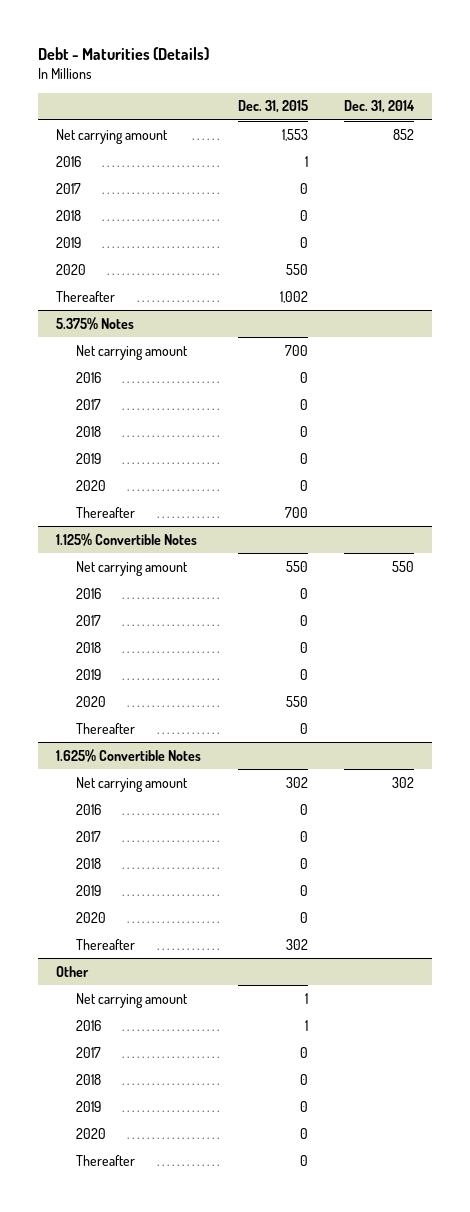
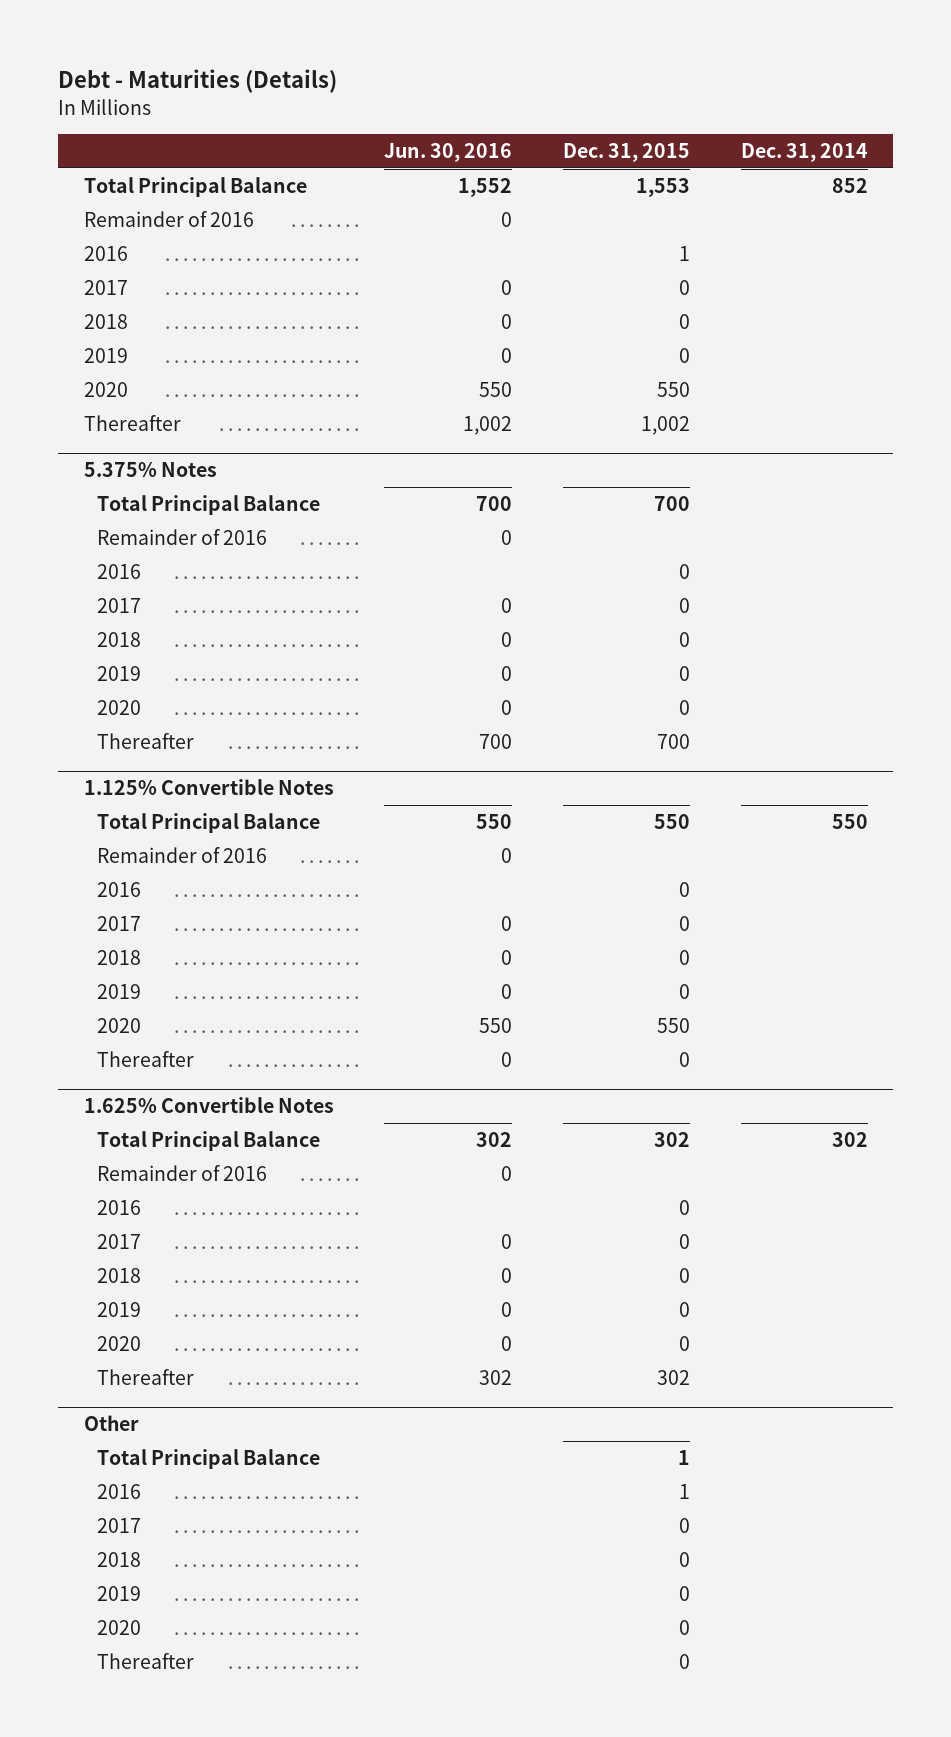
none -> [384,142,513,162] Jun. 30, 2016
[56,128,169,144] Net carrying amount -> [83,176,307,197] Total Principal Balance
none -> [83,210,254,227] Remainder of 2016
[76,344,189,360] Net carrying amount -> [97,494,321,515] Total Principal Balance
none -> [97,528,268,545] Remainder of 2016
[76,560,189,576] Net carrying amount -> [97,812,321,833] Total Principal Balance
none -> [97,846,268,863] Remainder of 2016
[76,776,189,792] Net carrying amount -> [97,1130,321,1151] Total Principal Balance
none -> [97,1164,268,1181] Remainder of 2016
[76,992,189,1008] Net carrying amount -> [97,1448,321,1469] Total Principal Balance

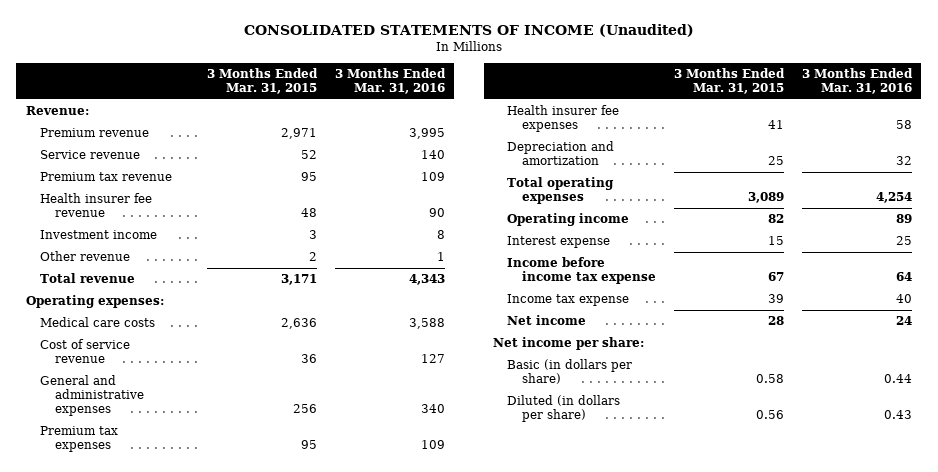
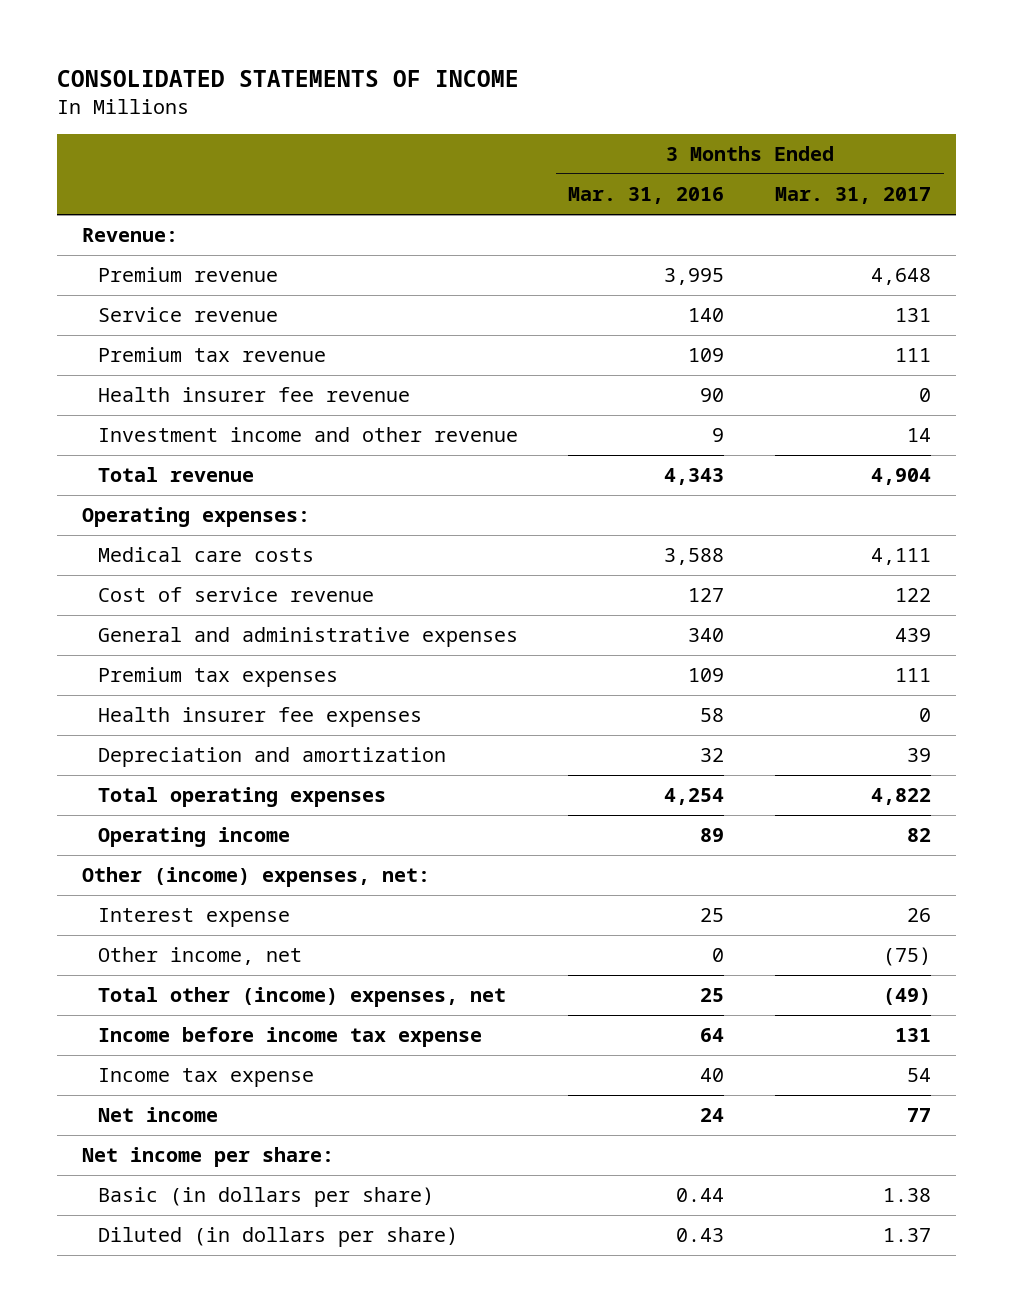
[243,23,694,37] CONSOLIDATED STATEMENTS OF INCOME (Unaudited) -> [56,70,519,88] CONSOLIDATED STATEMENTS OF INCOME
[206,68,318,94] 3 Months Ended Mar. 31, 2015 -> none
none -> [774,187,931,205] Mar. 31, 2017
[40,251,131,262] Other revenue -> none
[40,230,158,240] Investment income -> [97,427,518,443] Investment income and other revenue
[436,230,445,240] 8 -> [712,428,725,443] 9
none -> [81,867,430,888] Other (income) expenses, net:
none -> [97,947,302,966] Other income, net
none -> [97,987,506,1008] Total other (income) expenses, net

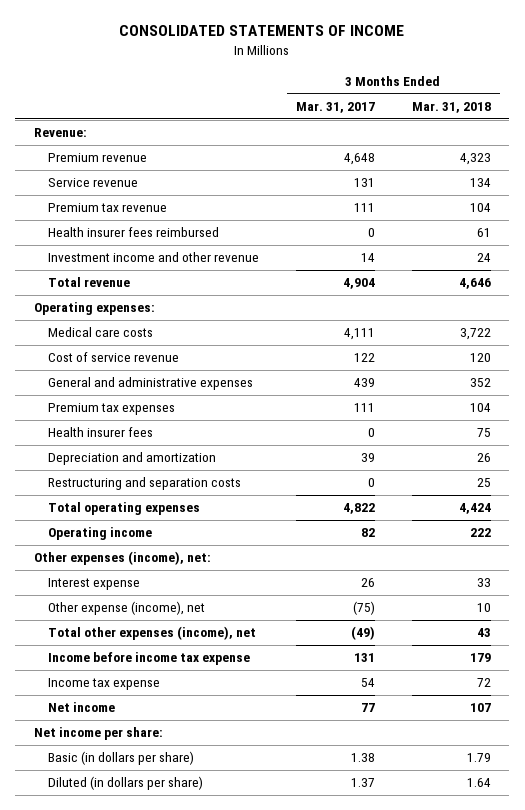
[568,187,725,205] Mar. 31, 2016 -> none
none -> [411,102,491,114] Mar. 31, 2018
[97,387,410,403] Health insurer fee revenue -> [47,227,219,238] Health insurer fees reimbursed
[97,707,422,728] Health insurer fee expenses -> [47,427,153,438] Health insurer fees
none -> [47,477,241,491] Restructuring and separation costs
[81,867,430,888] Other (income) expenses, net: -> [33,551,211,566] Other expenses (income), net:
[97,947,302,966] Other income, net -> [47,601,205,616] Other expense (income), net
[97,987,506,1008] Total other (income) expenses, net -> [47,626,256,641] Total other expenses (income), net

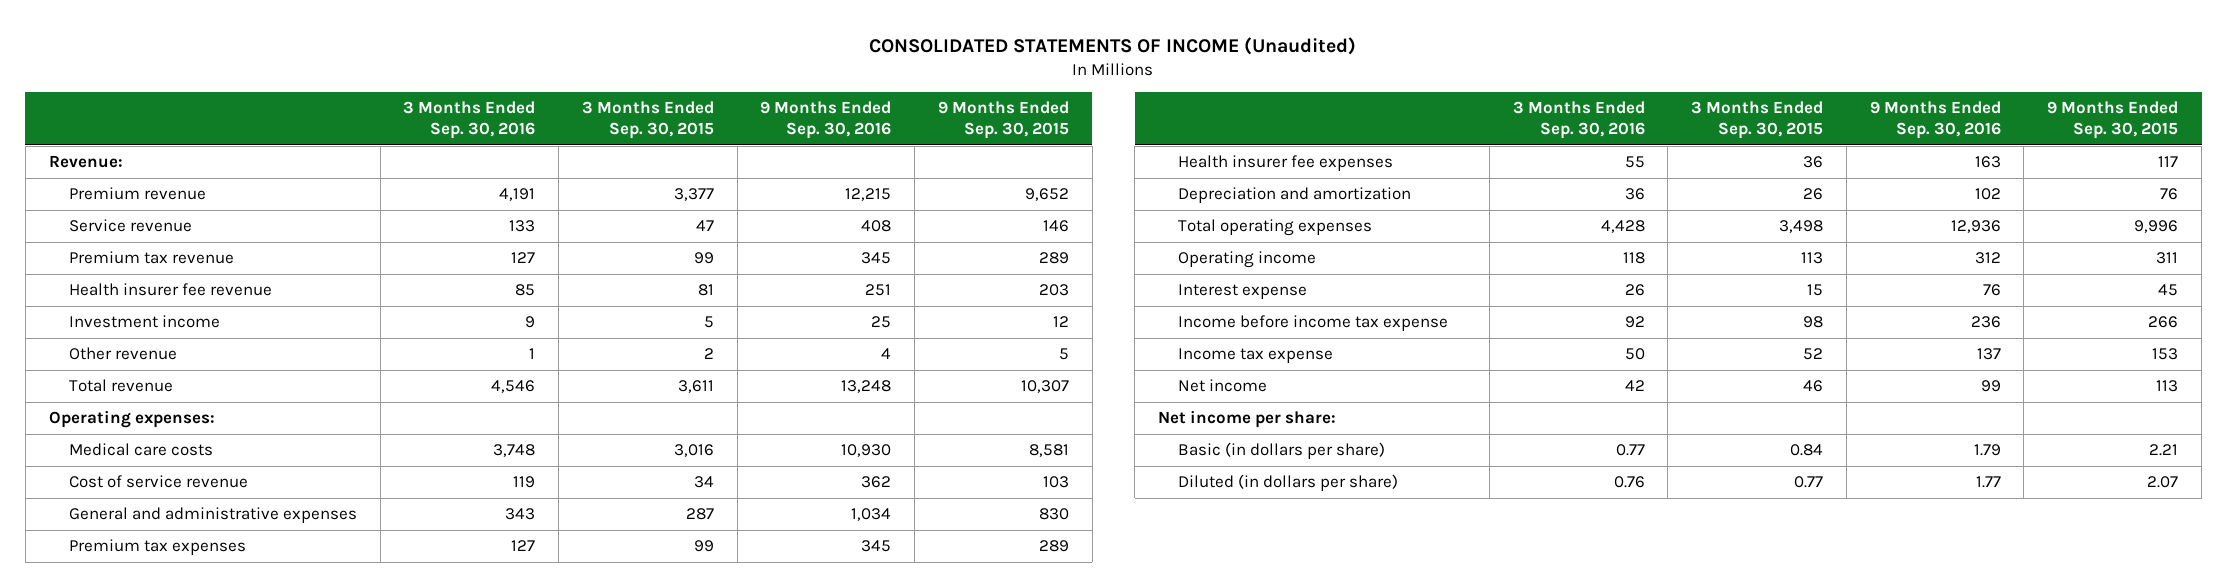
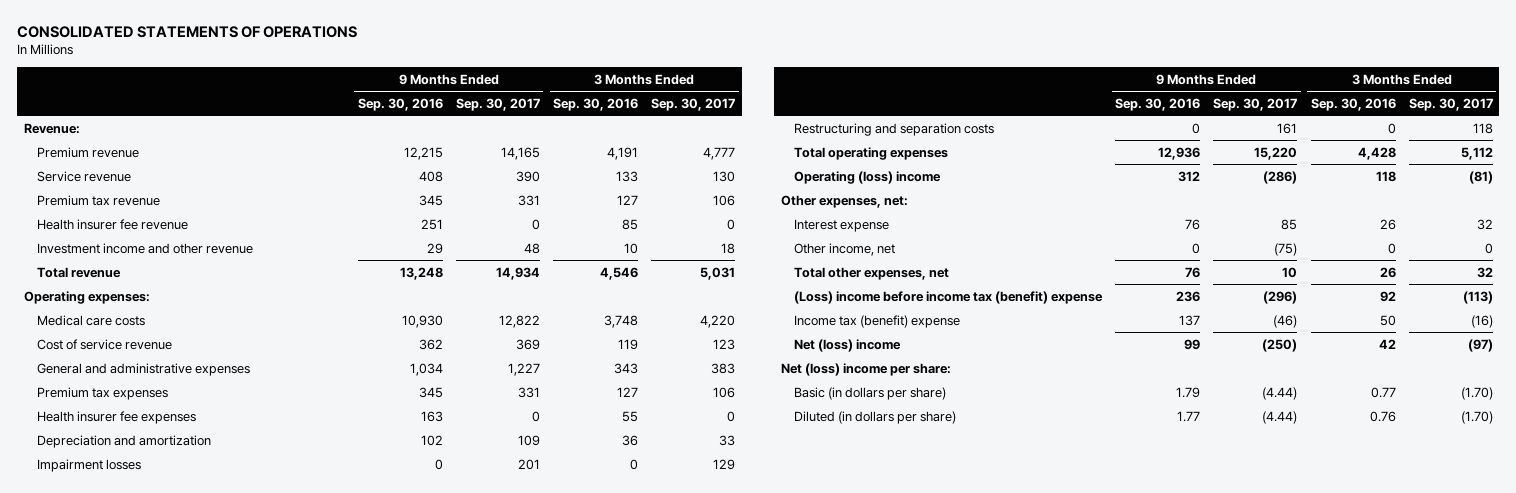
[869,36,1357,55] CONSOLIDATED STATEMENTS OF INCOME (Unaudited) -> [16,26,357,39] CONSOLIDATED STATEMENTS OF OPERATIONS
[581,101,714,140] 3 Months Ended Sep. 30, 2015 -> none
[937,101,1069,140] 9 Months Ended Sep. 30, 2015 -> none
none -> [455,98,540,112] Sep. 30, 2017
none -> [651,98,736,112] Sep. 30, 2017
[68,347,177,361] Other revenue -> none
[68,315,220,329] Investment income -> [36,242,253,254] Investment income and other revenue
[525,316,536,329] 9 -> [624,242,639,254] 10
[871,316,892,329] 25 -> [426,242,443,254] 29
none -> [36,458,141,472] Impairment losses
none -> [793,122,994,136] Restructuring and separation costs
[1178,251,1317,269] Operating income -> [793,170,941,184] Operating (loss) income
none -> [780,194,908,208] Other expenses, net:
none -> [793,242,895,256] Other income, net
none -> [793,266,949,280] Total other expenses, net
[1178,315,1449,332] Income before income tax expense -> [793,290,1103,304] (Loss) income before income tax (benefit) expense
[1178,348,1334,364] Income tax expense -> [793,314,960,328] Income tax (benefit) expense
[1178,379,1268,393] Net income -> [793,338,901,352] Net (loss) income
[1158,410,1337,429] Net income per share: -> [780,362,951,376] Net (loss) income per share:

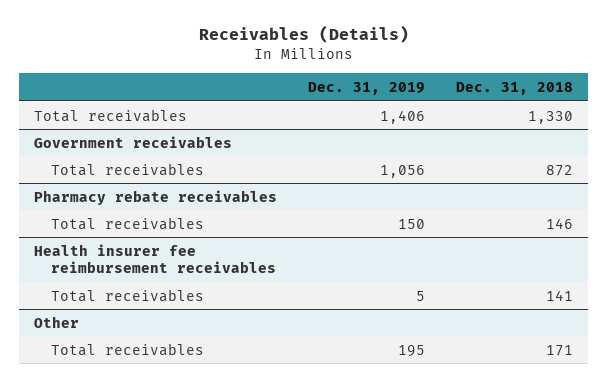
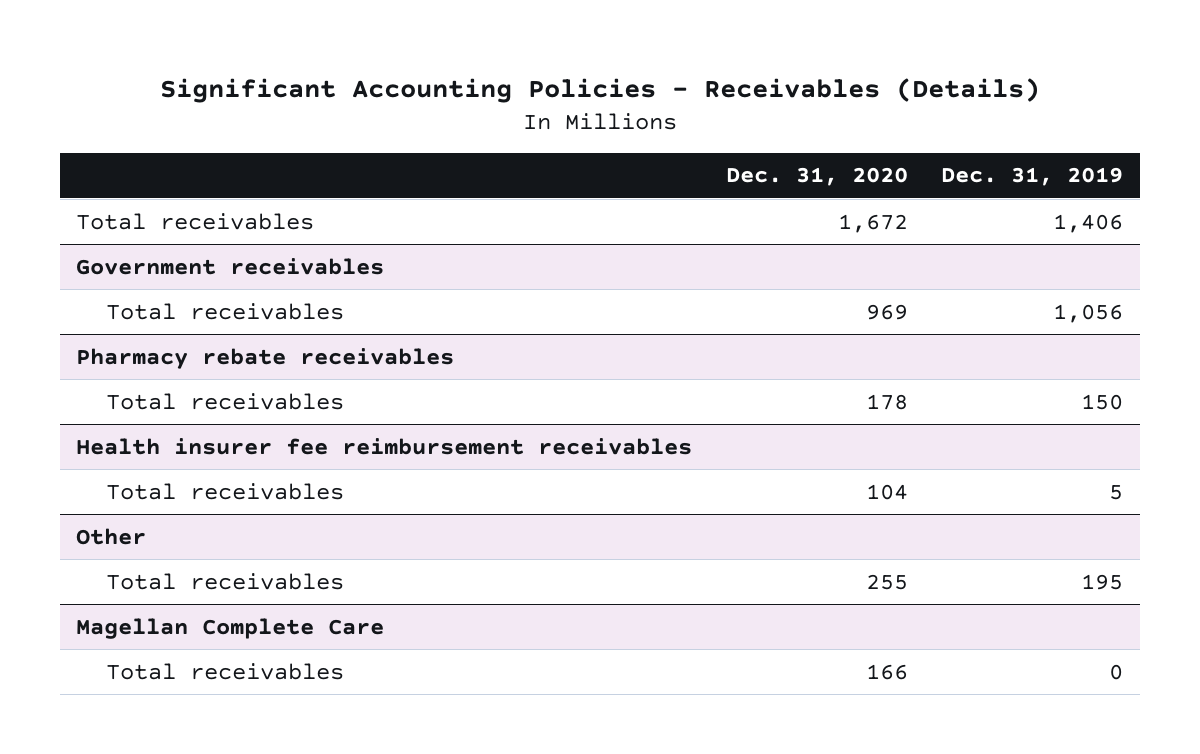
[198,25,409,44] Receivables (Details) -> [159,77,1040,103] Significant Accounting Policies - Receivables (Details)
[455,81,573,95] Dec. 31, 2018 -> none
none -> [725,167,908,187] Dec. 31, 2020
none -> [76,617,385,639] Magellan Complete Care
none -> [106,662,345,680] Total receivables

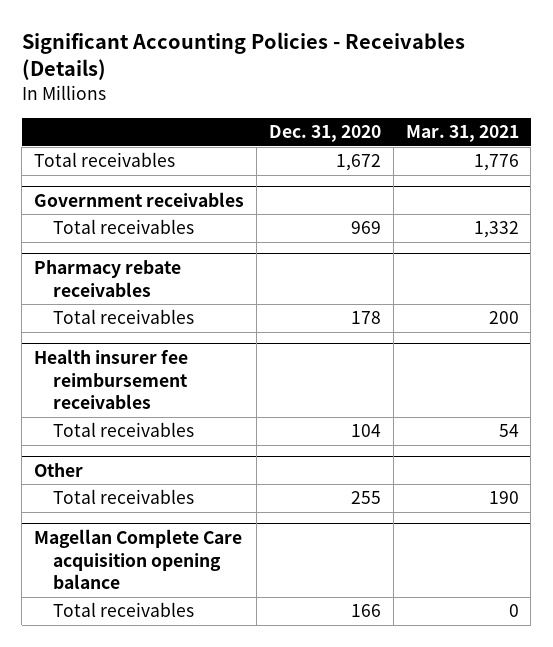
[941,167,1124,187] Dec. 31, 2019 -> none
none -> [405,124,519,142] Mar. 31, 2021
[76,617,385,639] Magellan Complete Care -> [34,528,243,590] Magellan Complete Care acquisition opening balance

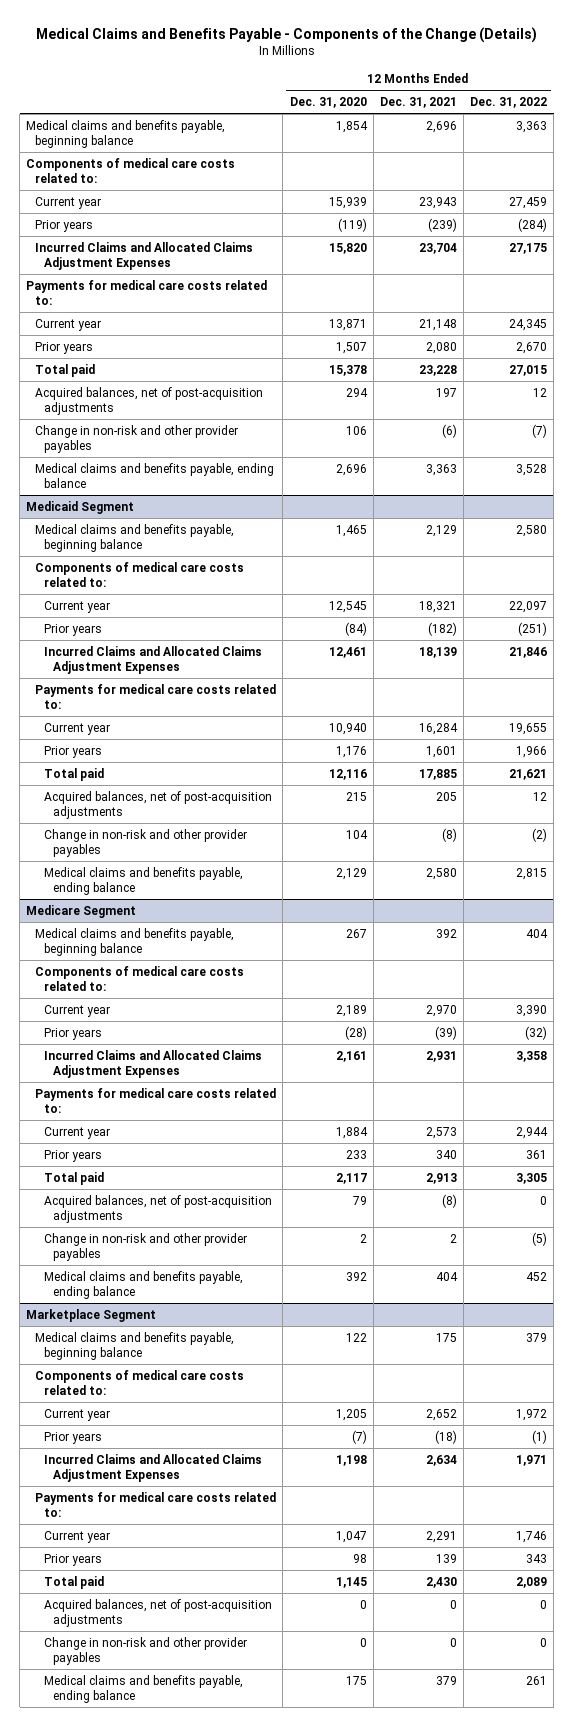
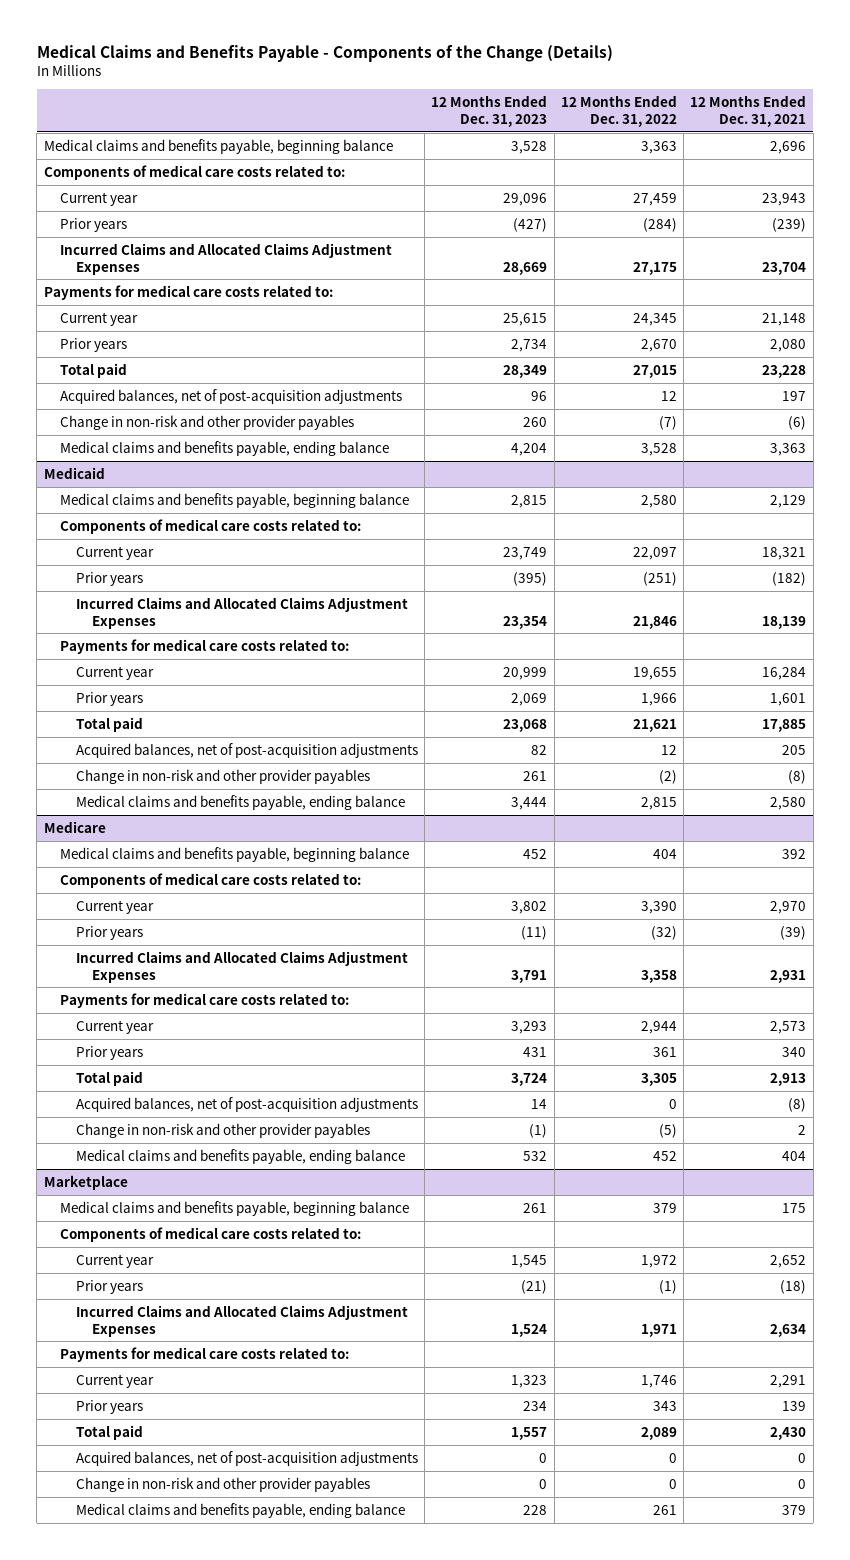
[289,97,367,109] Dec. 31, 2020 -> none
none -> [431,94,548,127] 12 Months Ended Dec. 31, 2023
[26,500,135,514] Medicaid Segment -> [43,466,105,479] Medicaid
[26,904,137,918] Medicare Segment -> [43,820,106,833] Medicare
[26,1308,157,1322] Marketplace Segment -> [43,1174,128,1190] Marketplace

